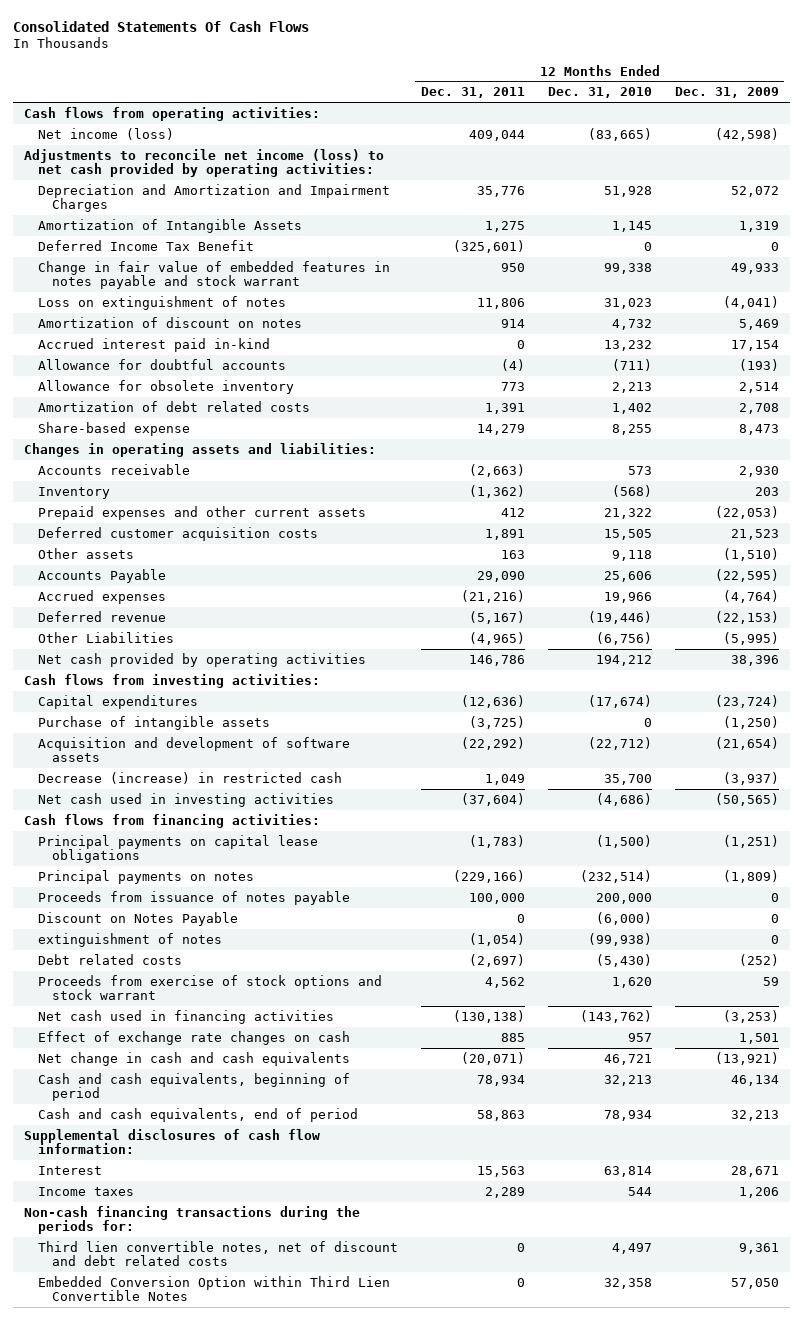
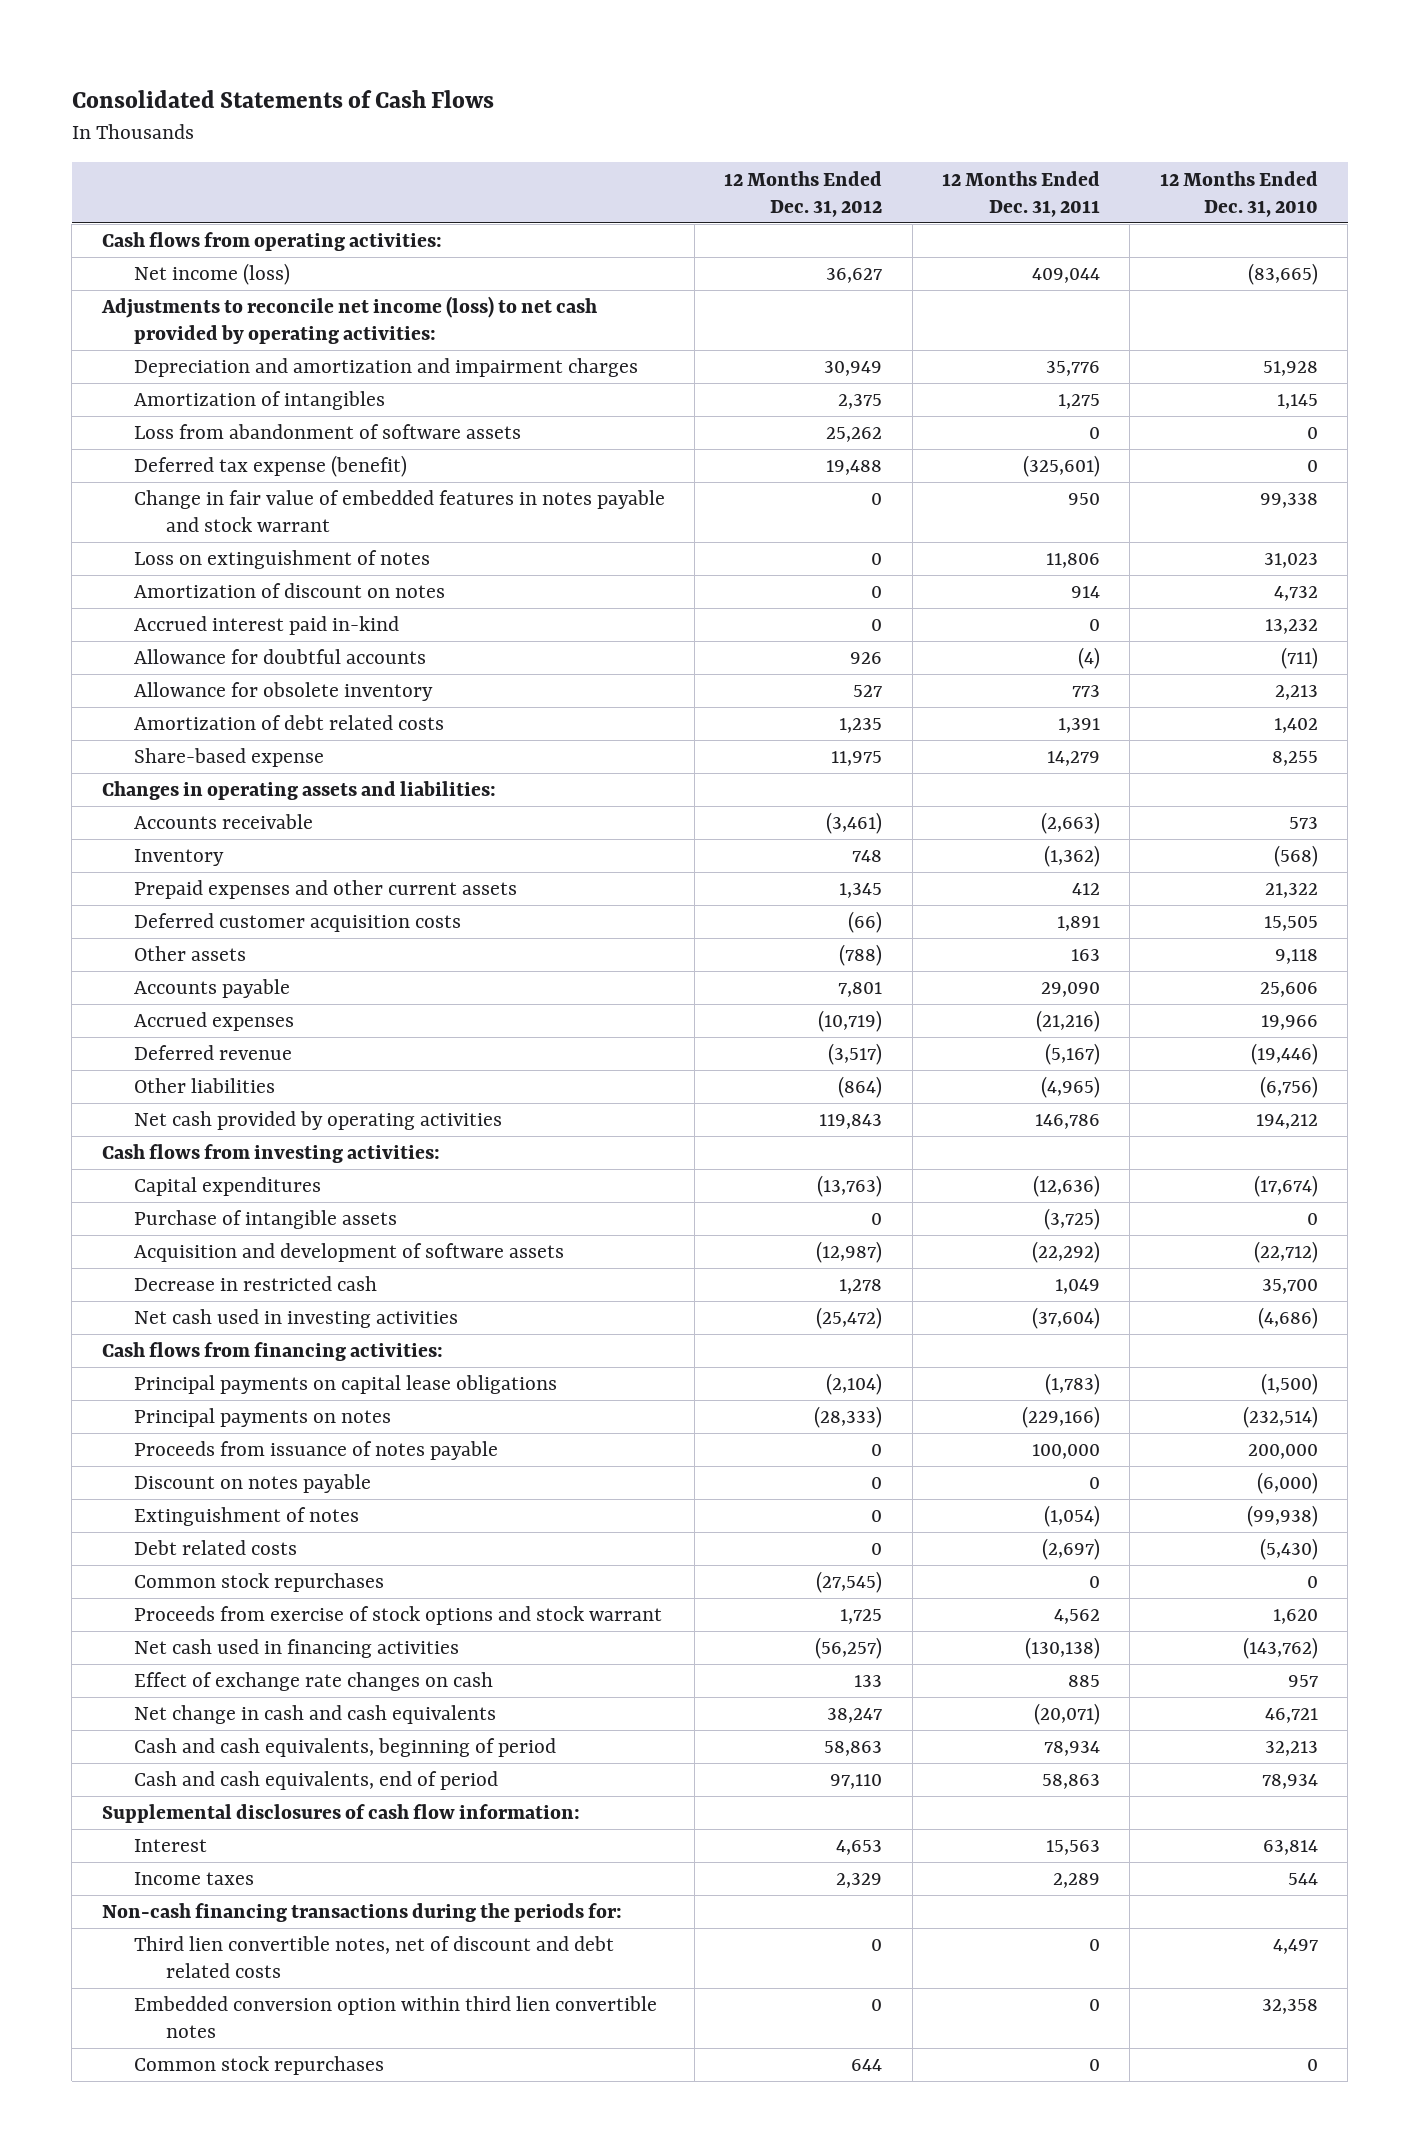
[12,20,309,32] Consolidated Statements Of Cash Flows -> [71,89,494,108] Consolidated Statements of Cash Flows
[674,87,779,99] Dec. 31, 2009 -> none
none -> [724,170,883,217] 12 Months Ended Dec. 31, 2012
[38,183,391,213] Depreciation and Amortization and Impairment Charges -> [133,358,638,378] Depreciation and amortization and impairment charges
[38,218,303,233] Amortization of Intangible Assets -> [133,391,385,411] Amortization of intangibles
none -> [133,424,521,440] Loss from abandonment of software assets
[38,239,255,251] Deferred Income Tax Benefit -> [133,455,407,478] Deferred tax expense (benefit)
[38,568,167,583] Accounts Payable -> [133,979,290,999] Accounts payable
[38,631,175,643] Other Liabilities -> [133,1078,275,1094] Other liabilities
[38,771,343,784] Decrease (increase) in restricted cash -> [133,1276,377,1292] Decrease in restricted cash
[38,911,239,926] Discount on Notes Payable -> [133,1474,371,1494] Discount on notes payable
[38,932,223,947] extinguishment of notes -> [133,1507,359,1527] Extinguishment of notes
none -> [133,1573,384,1593] Common stock repurchases
[38,1275,391,1302] Embedded Conversion Option within Third Lien Convertible Notes -> [133,1996,657,2039] Embedded conversion option within third lien convertible notes
none -> [133,2056,384,2076] Common stock repurchases

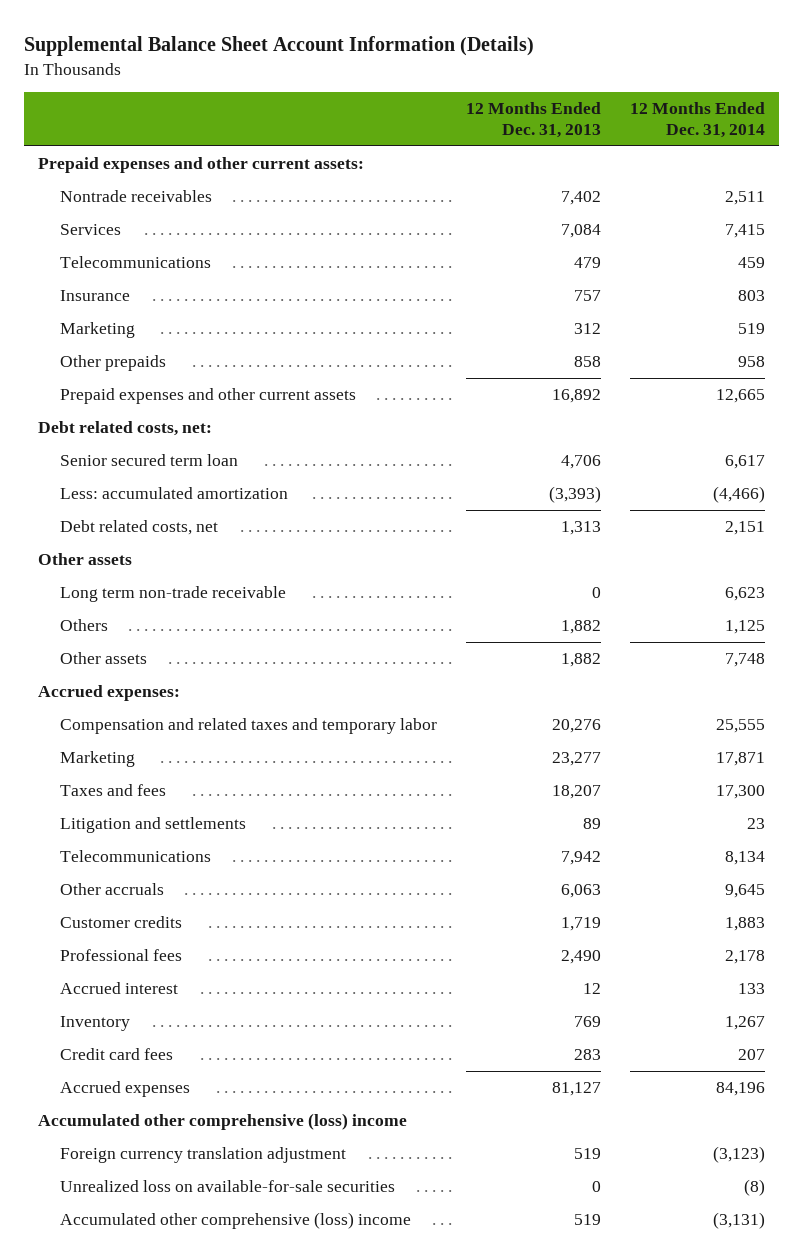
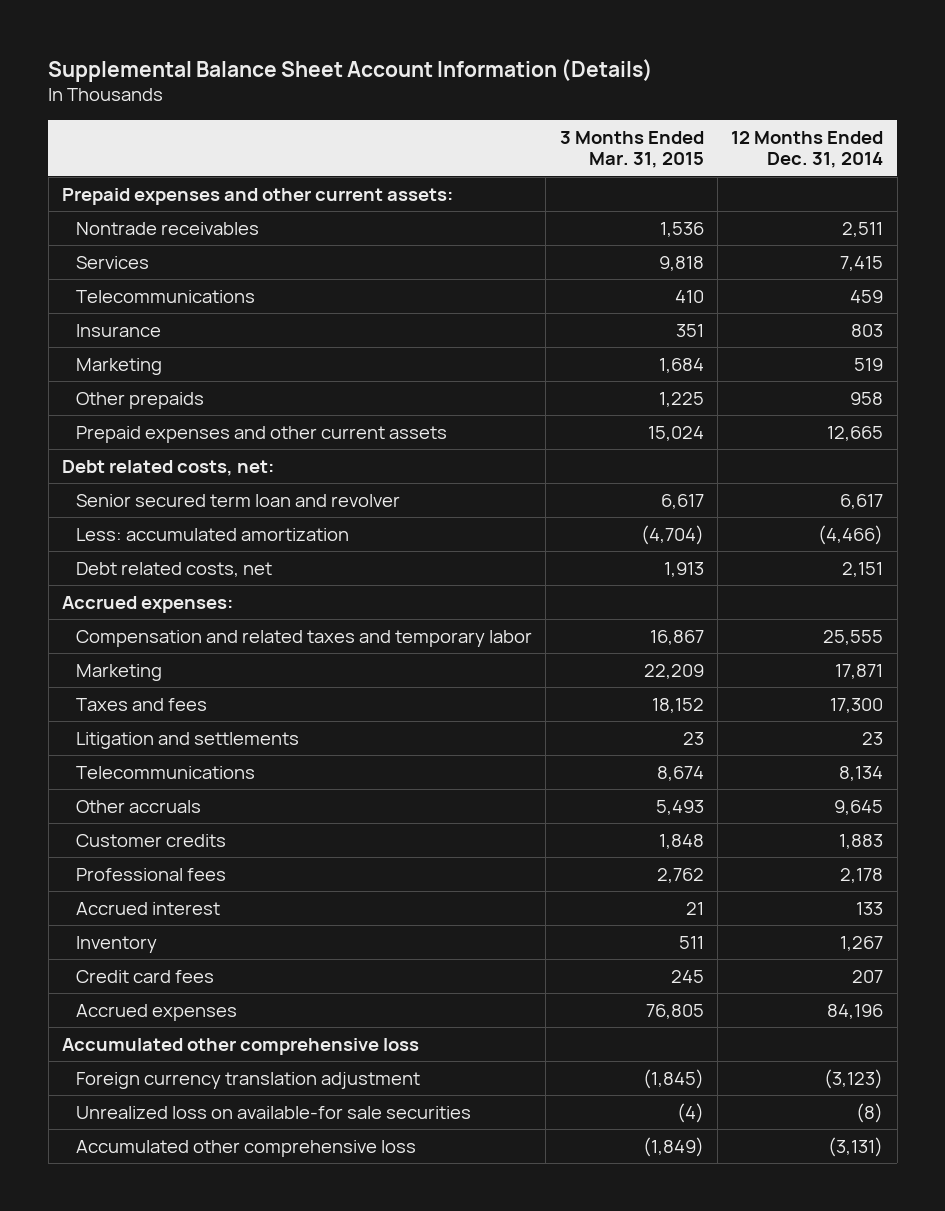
[465,102,601,138] 12 Months Ended Dec. 31, 2013 -> none
none -> [559,130,704,169] 3 Months Ended Mar. 31, 2015
[60,454,239,467] Senior secured term loan -> [75,493,400,507] Senior secured term loan and revolver
[38,553,133,566] Other assets -> none
[60,586,287,603] Long term non-trade receivable -> none
[60,619,109,632] Others -> none
[60,652,148,665] Other assets -> none
[38,1113,408,1131] Accumulated other comprehensive (loss) income -> [62,1037,420,1055] Accumulated other comprehensive loss
[60,1180,396,1193] Unrealized loss on available-for-sale securities -> [75,1105,471,1119] Unrealized loss on available-for sale securities
[60,1212,412,1230] Accumulated other comprehensive (loss) income -> [75,1139,416,1157] Accumulated other comprehensive loss

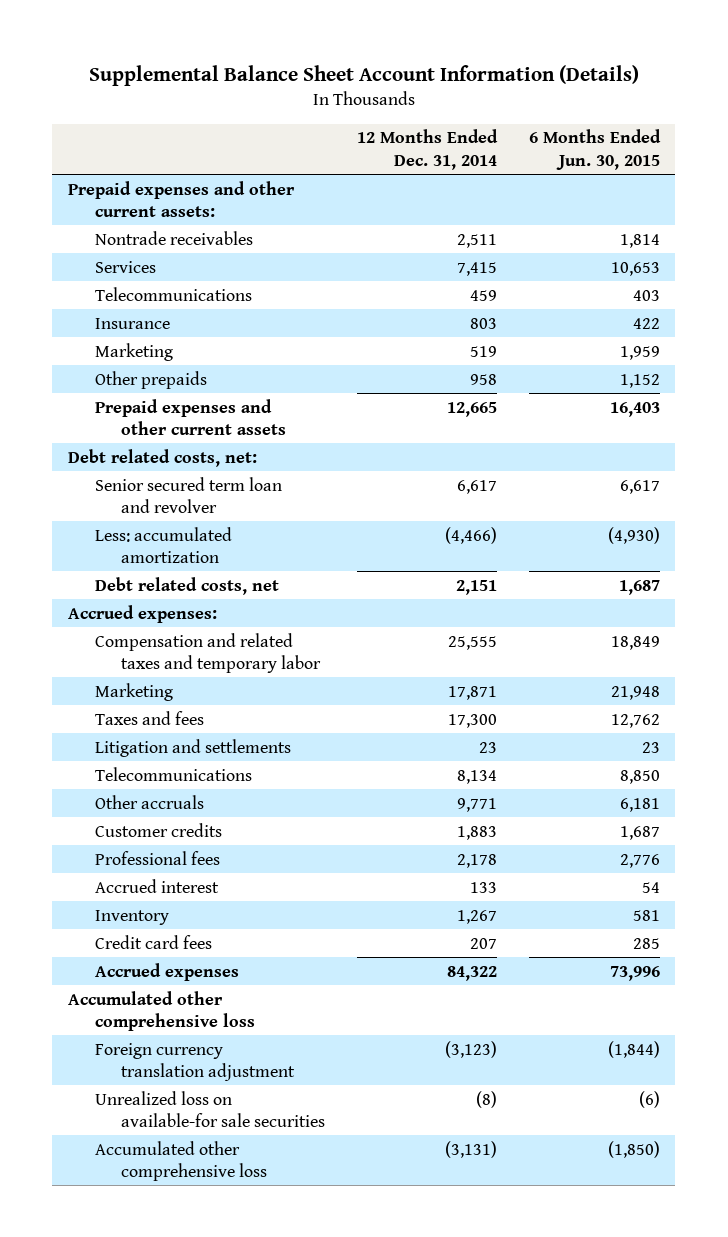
[559,130,704,169] 3 Months Ended Mar. 31, 2015 -> none
none -> [528,129,661,170] 6 Months Ended Jun. 30, 2015
[834,799,884,815] 9,645 -> [456,797,497,812] 9,771
[827,1003,884,1019] 84,196 -> [446,965,497,981] 84,322

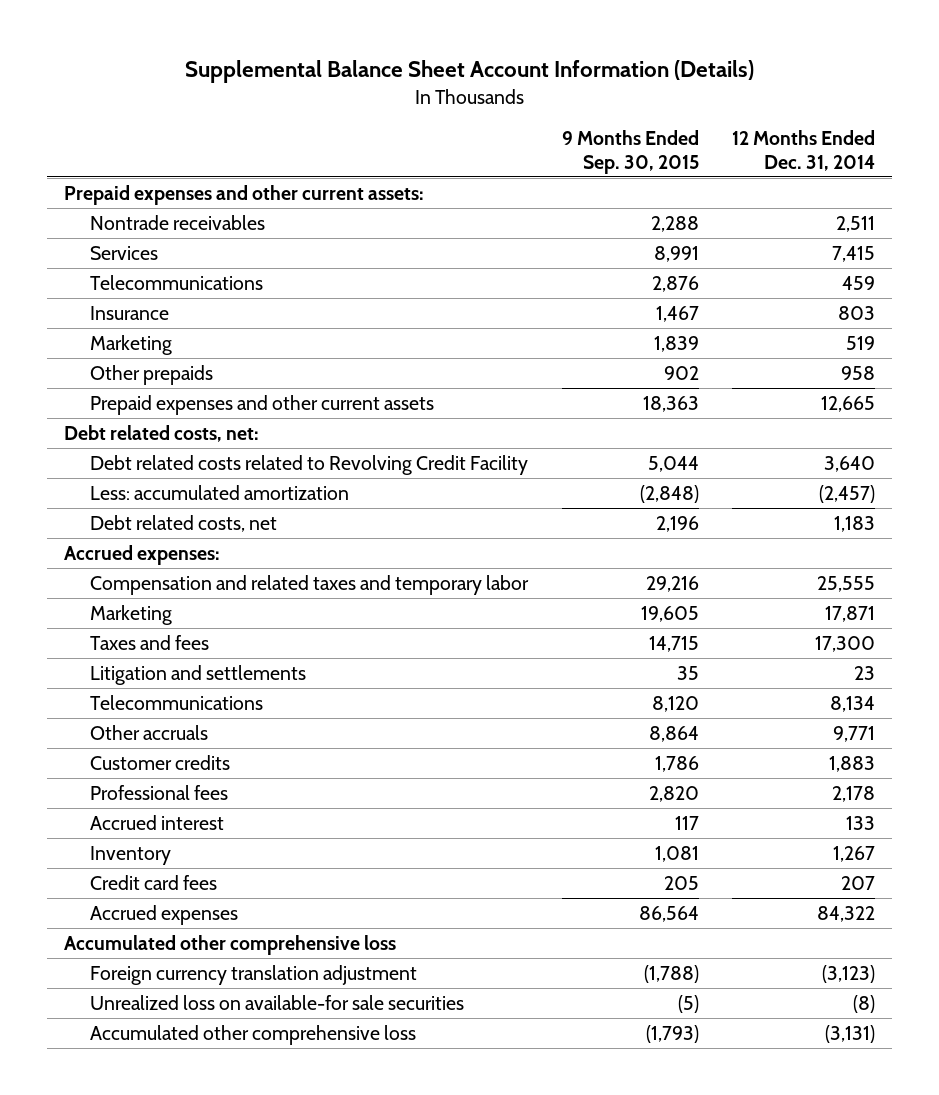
[528,129,661,170] 6 Months Ended Jun. 30, 2015 -> none
none -> [561,129,699,174] 9 Months Ended Sep. 30, 2015
[94,476,282,514] Senior secured term loan and revolver -> none
none -> [90,454,529,475] Debt related costs related to Revolving Credit Facility
[444,526,497,544] (4,466) -> [819,484,876,503] (2,457)
[455,579,497,595] 2,151 -> [834,515,876,532] 1,183

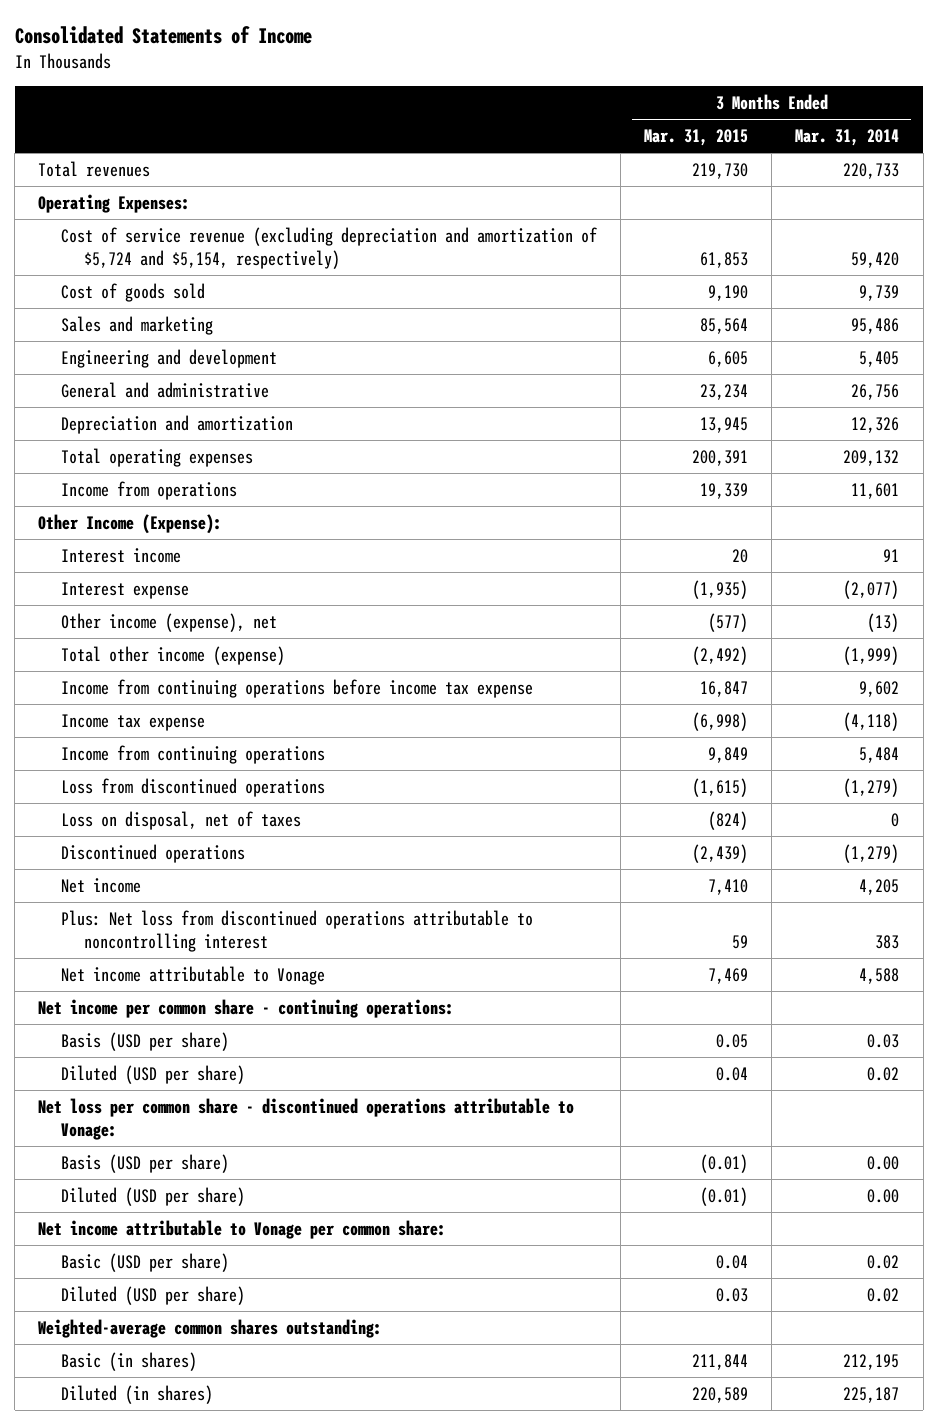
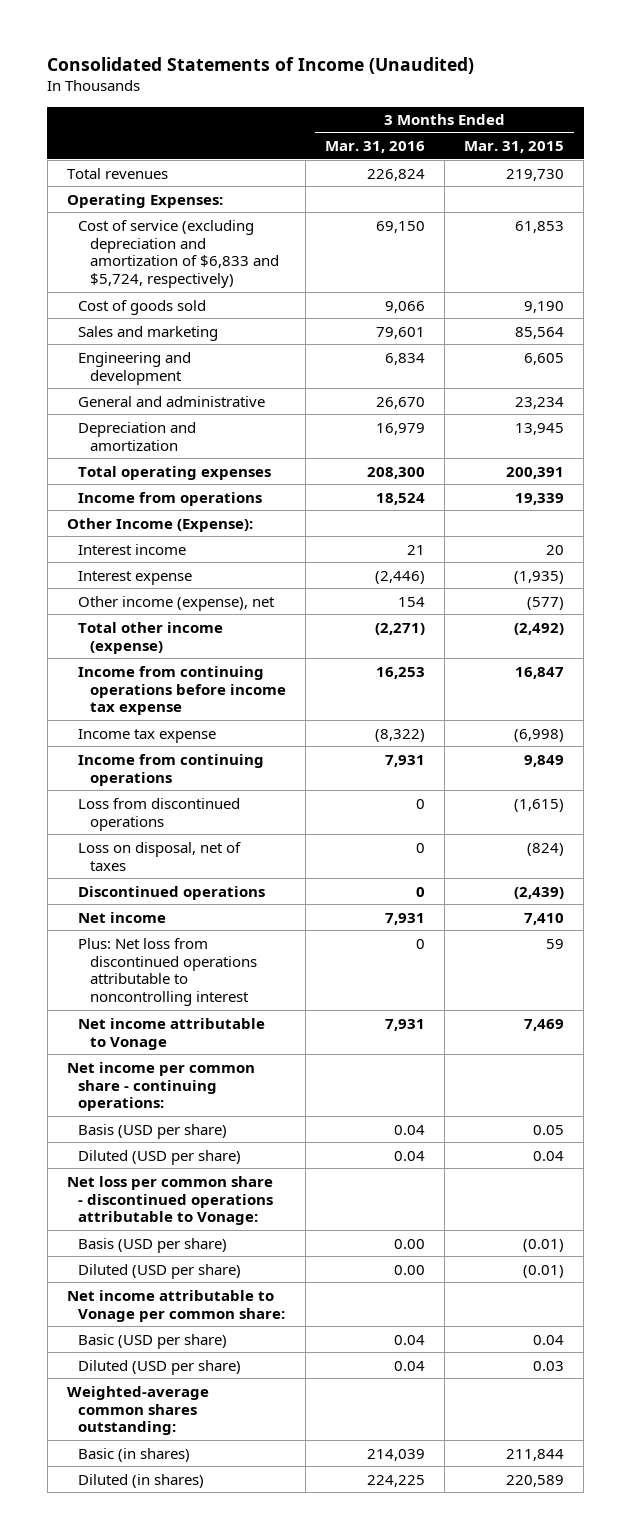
[14,26,312,45] Consolidated Statements of Income -> [47,56,475,74] Consolidated Statements of Income (Unaudited)
[795,129,900,147] Mar. 31, 2014 -> none
none -> [324,141,425,154] Mar. 31, 2016
[60,226,597,269] Cost of service revenue (excluding depreciation and amortization of $5,724 and $5,154, respectively) -> [78,219,279,289] Cost of service (excluding depreciation and amortization of $6,833 and $5,724, respectively)

